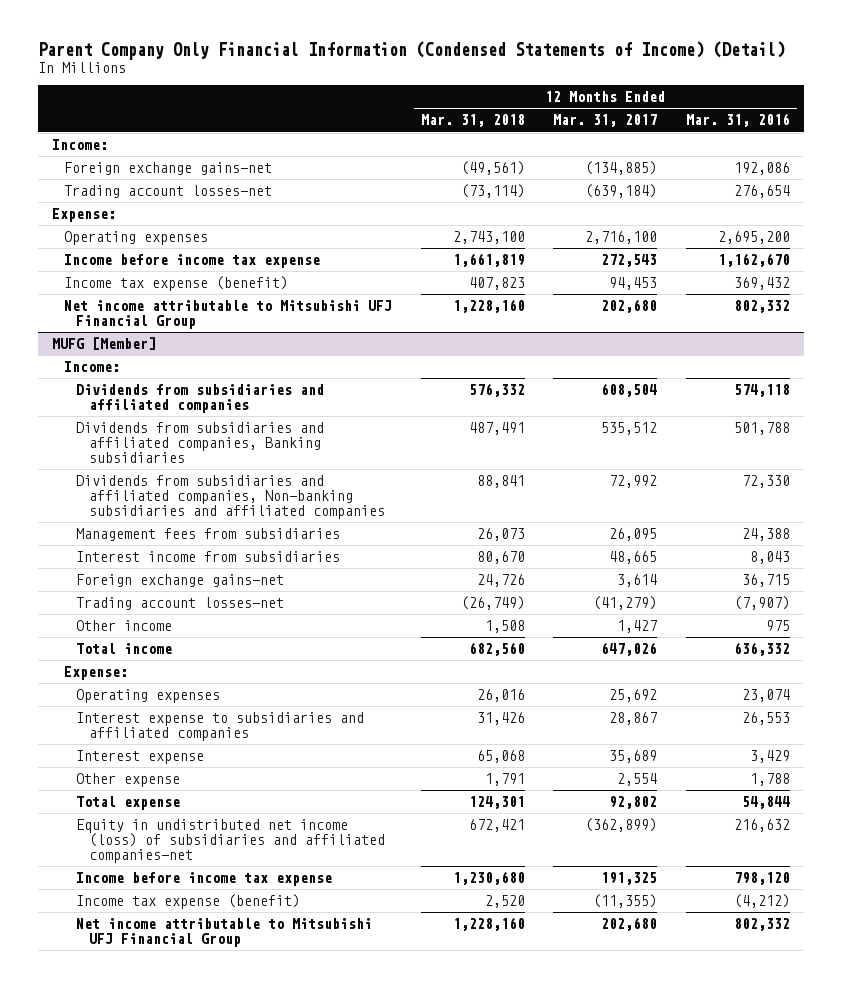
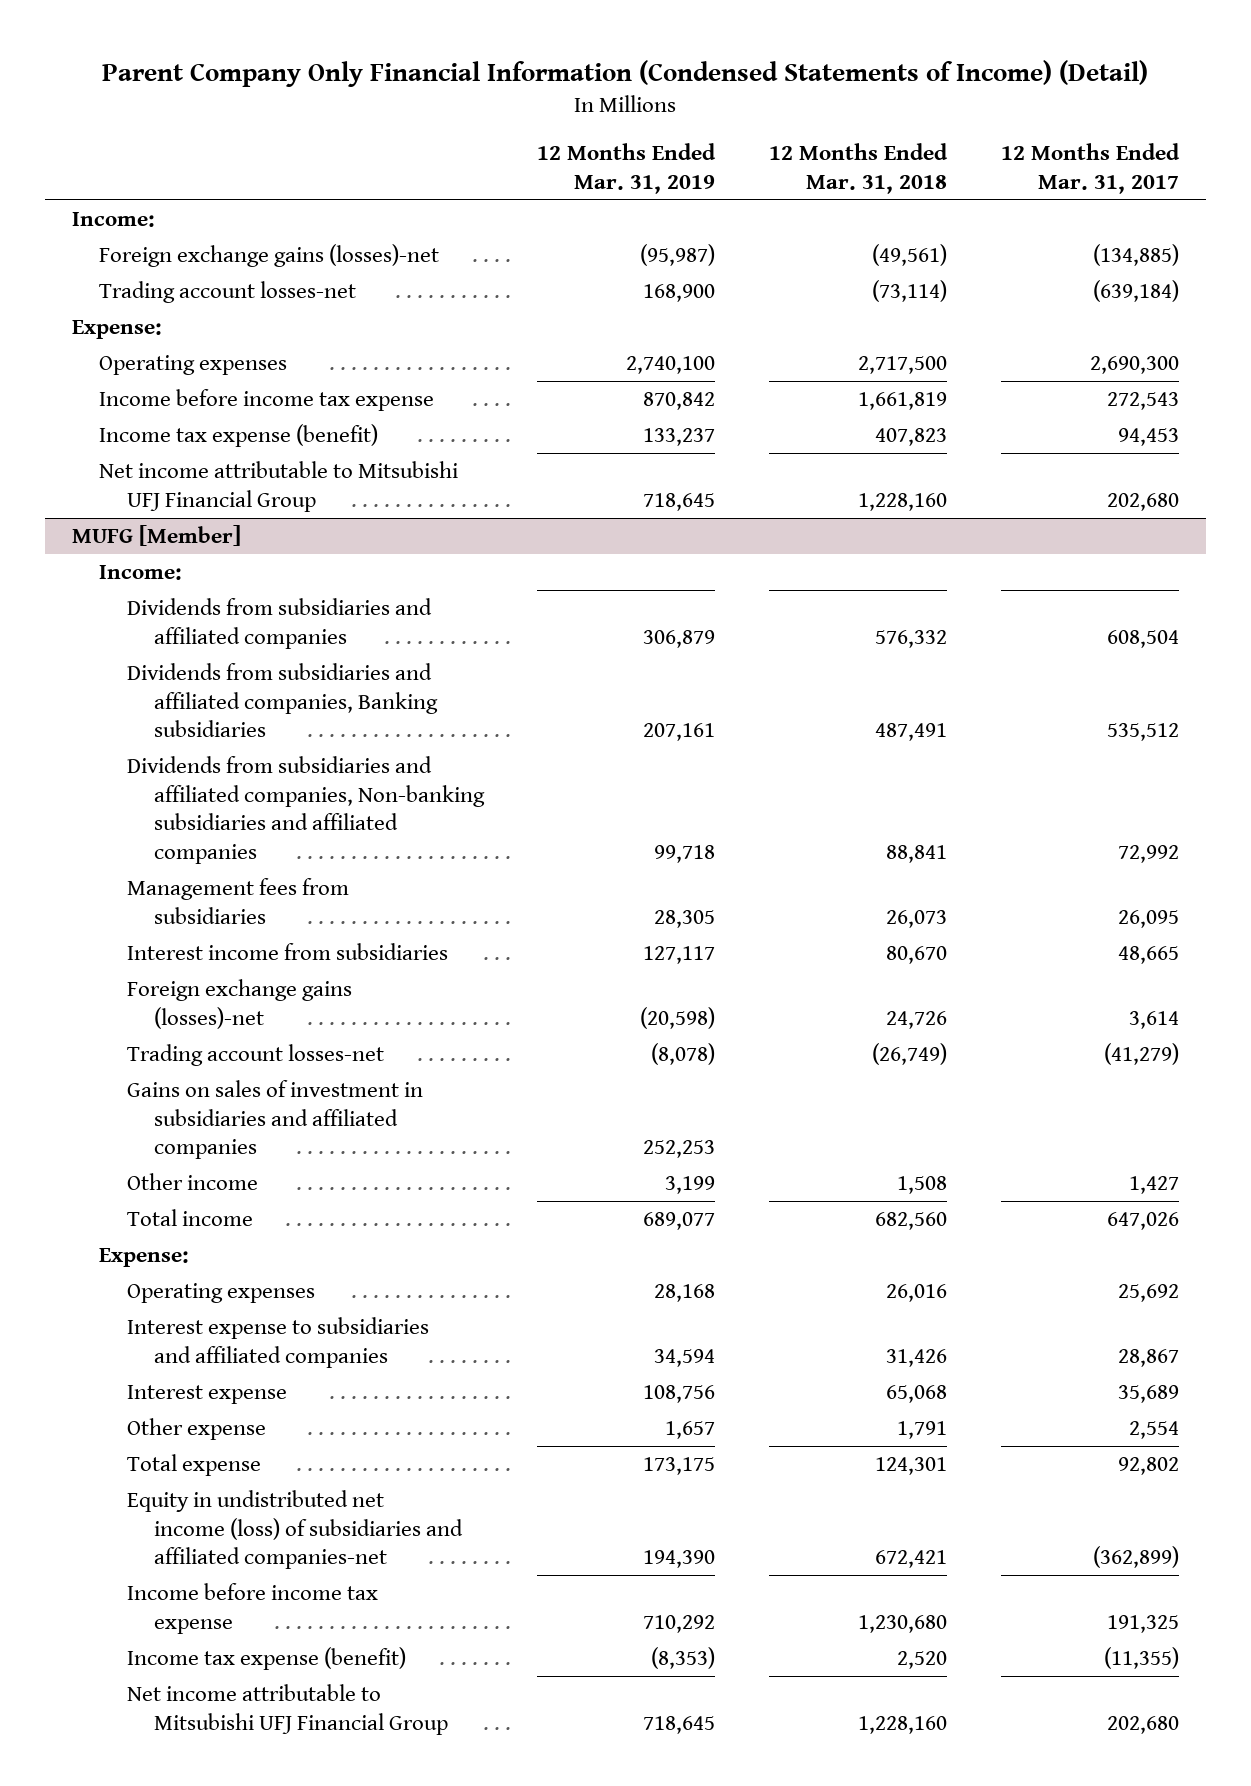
[685,113,790,128] Mar. 31, 2016 -> none
none -> [537,143,717,194] 12 Months Ended Mar. 31, 2019
[64,162,273,176] Foreign exchange gains-net -> [99,244,440,268] Foreign exchange gains (losses)-net
[452,231,525,245] 2,743,100 -> [858,356,948,375] 2,717,500
[585,231,658,245] 2,716,100 -> [1089,356,1179,375] 2,690,300
[76,574,285,588] Foreign exchange gains-net -> [126,979,352,1029] Foreign exchange gains (losses)-net
none -> [126,1080,423,1160] Gains on sales of investment in subsidiaries and affiliated companies

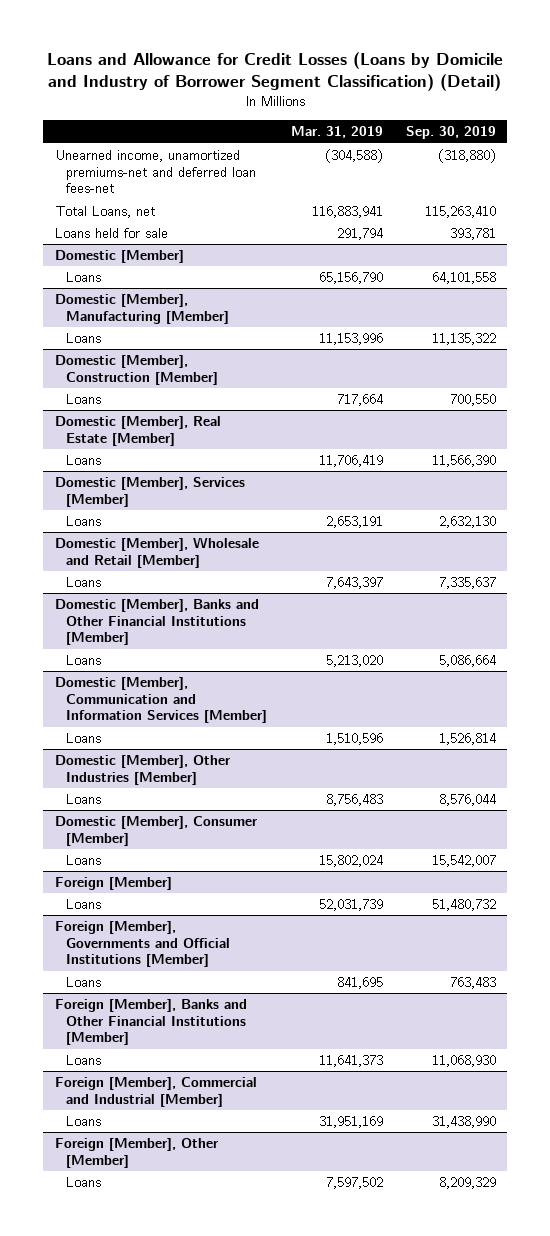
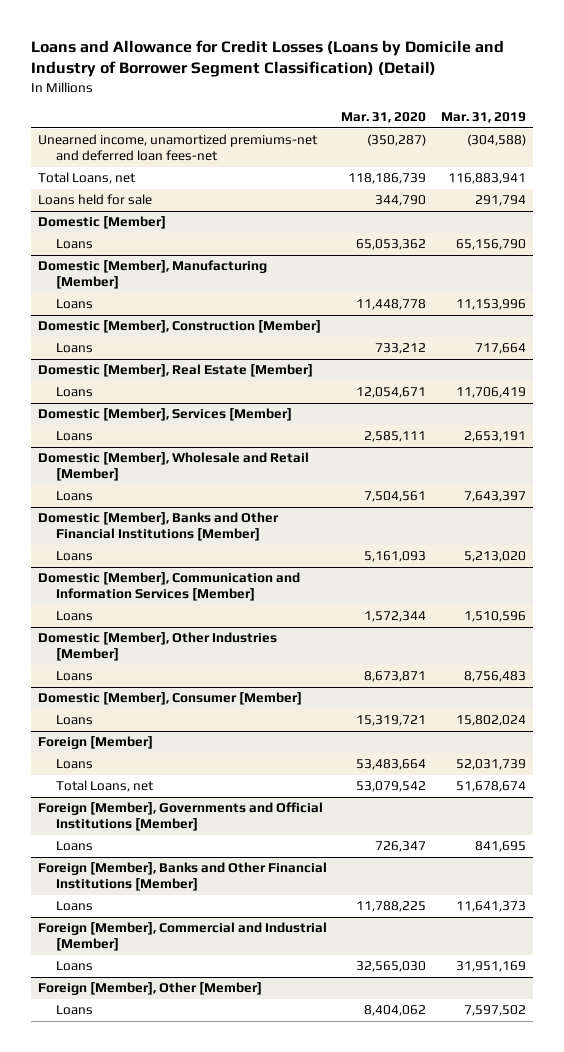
[405,126,496,140] Sep. 30, 2019 -> none
none -> [341,111,427,123] Mar. 31, 2020
none -> [56,780,155,793] Total Loans, net

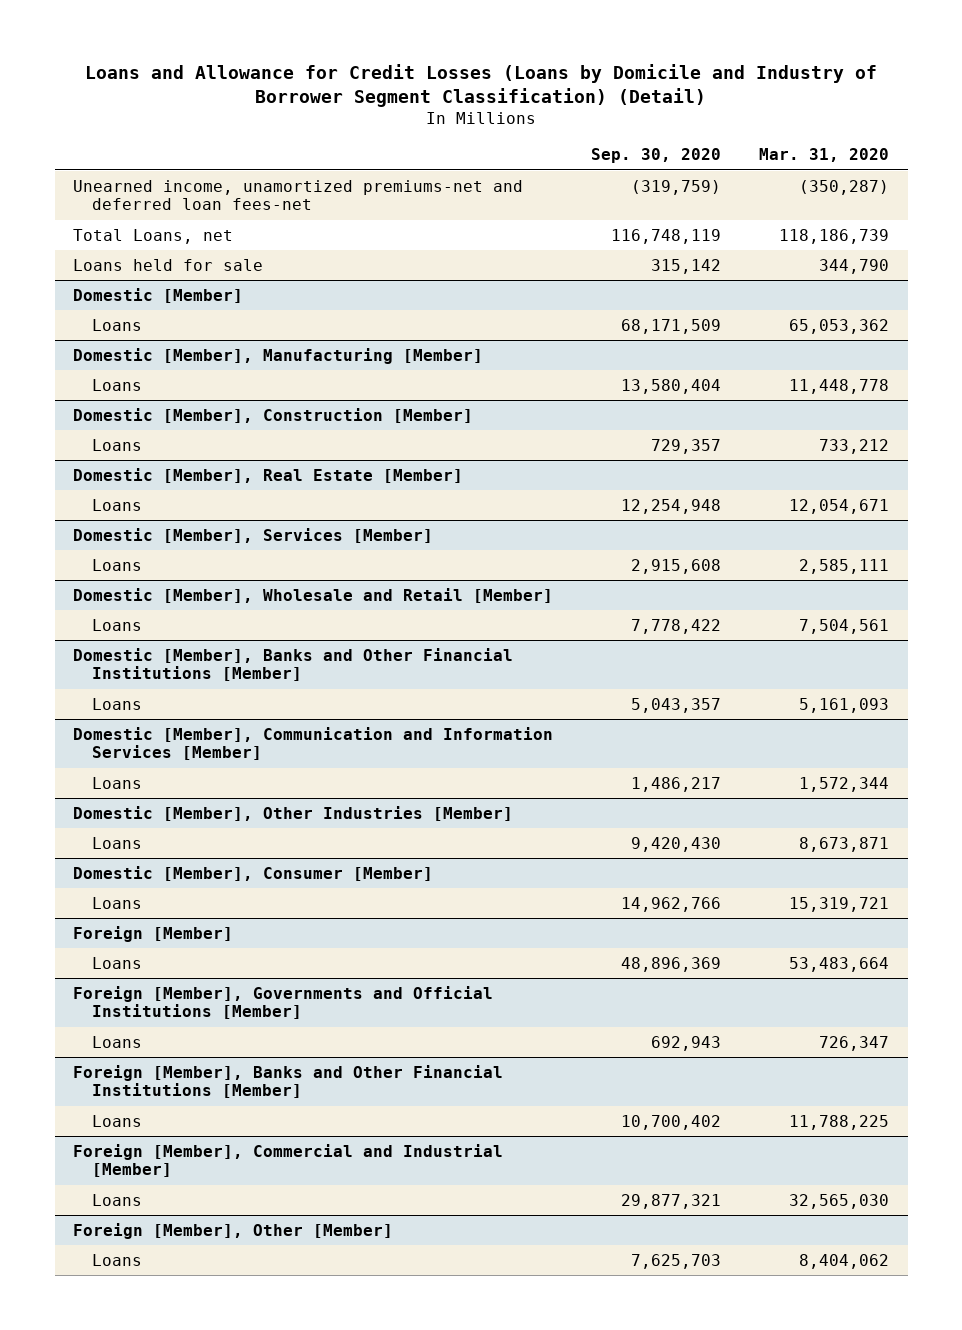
[440,111,526,123] Mar. 31, 2019 -> none
none -> [591,148,722,164] Sep. 30, 2020
[56,780,155,793] Total Loans, net -> none

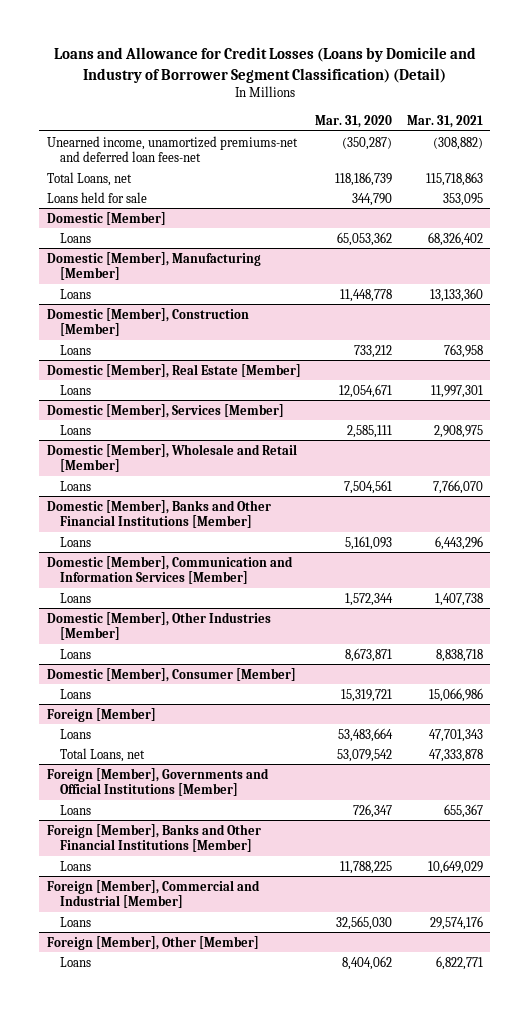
[591,148,722,164] Sep. 30, 2020 -> none
none -> [406,115,483,129] Mar. 31, 2021
none -> [60,747,146,762] Total Loans, net

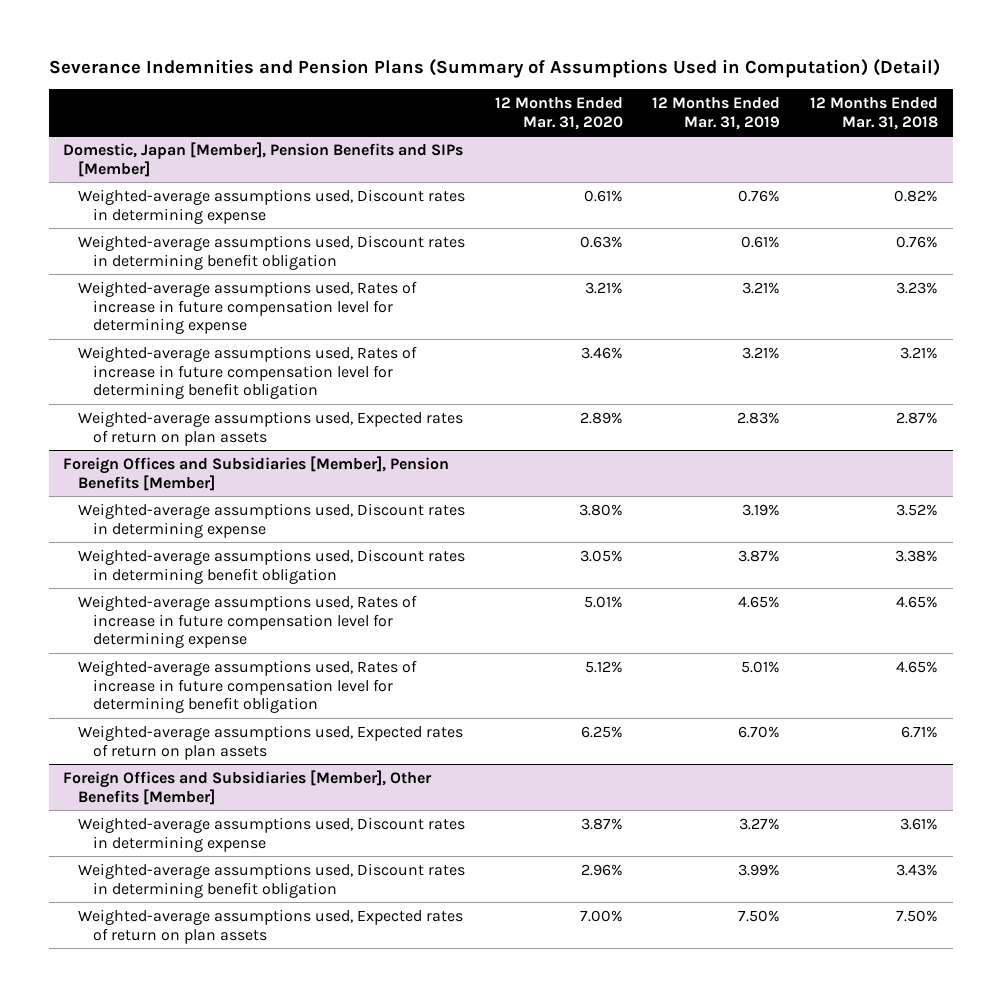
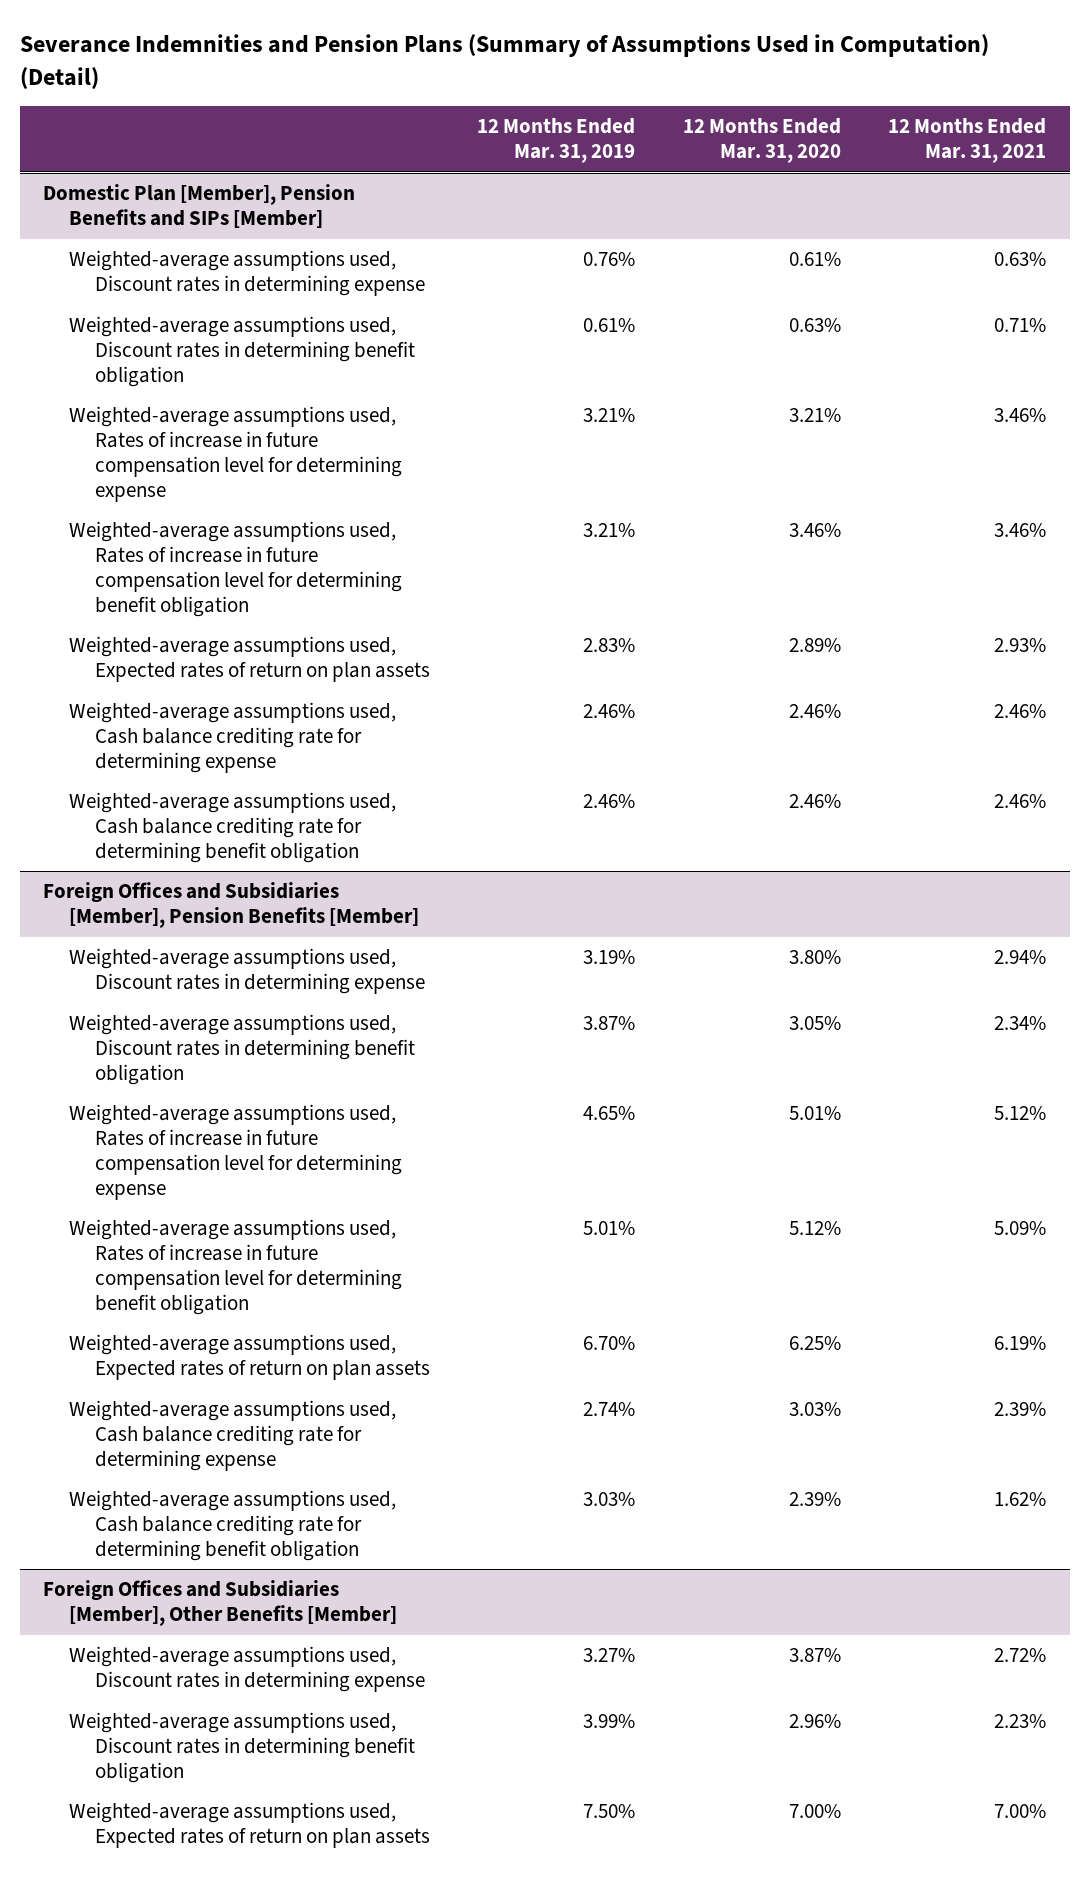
[809,96,938,130] 12 Months Ended Mar. 31, 2018 -> none
none -> [888,118,1047,164] 12 Months Ended Mar. 31, 2021
[63,141,464,177] Domestic, Japan [Member], Pension Benefits and SIPs [Member] -> [43,184,356,229] Domestic Plan [Member], Pension Benefits and SIPs [Member]
none -> [68,702,396,773] Weighted-average assumptions used, Cash balance crediting rate for determining expense
none -> [68,792,396,863] Weighted-average assumptions used, Cash balance crediting rate for determining benefit obligation
none -> [68,1400,396,1471] Weighted-average assumptions used, Cash balance crediting rate for determining expense
none -> [68,1490,396,1561] Weighted-average assumptions used, Cash balance crediting rate for determining benefit obligation

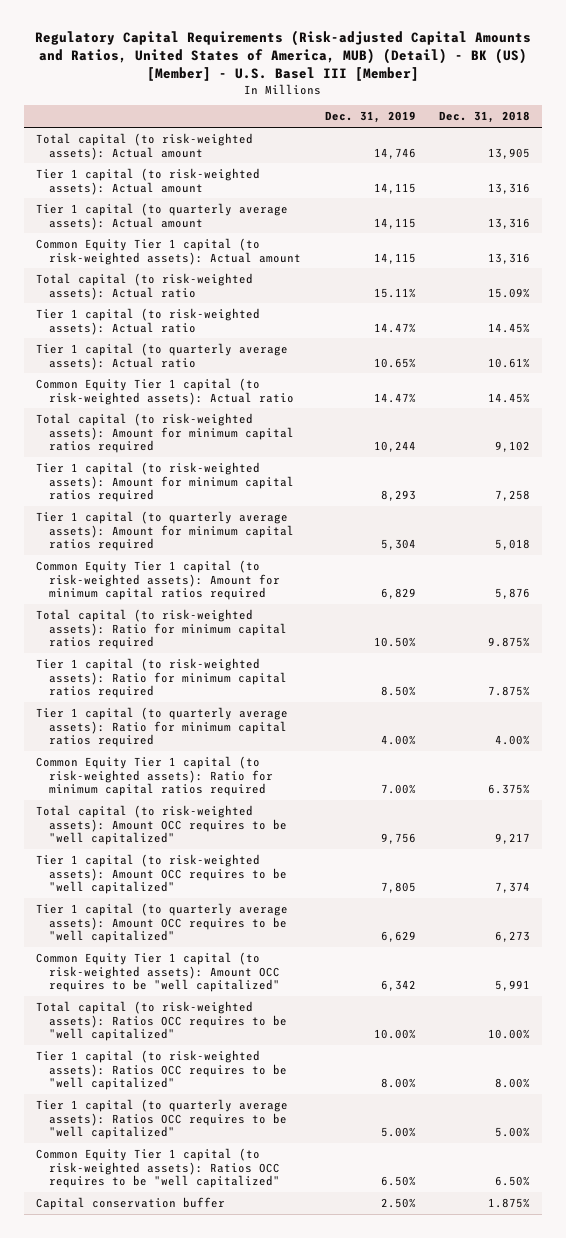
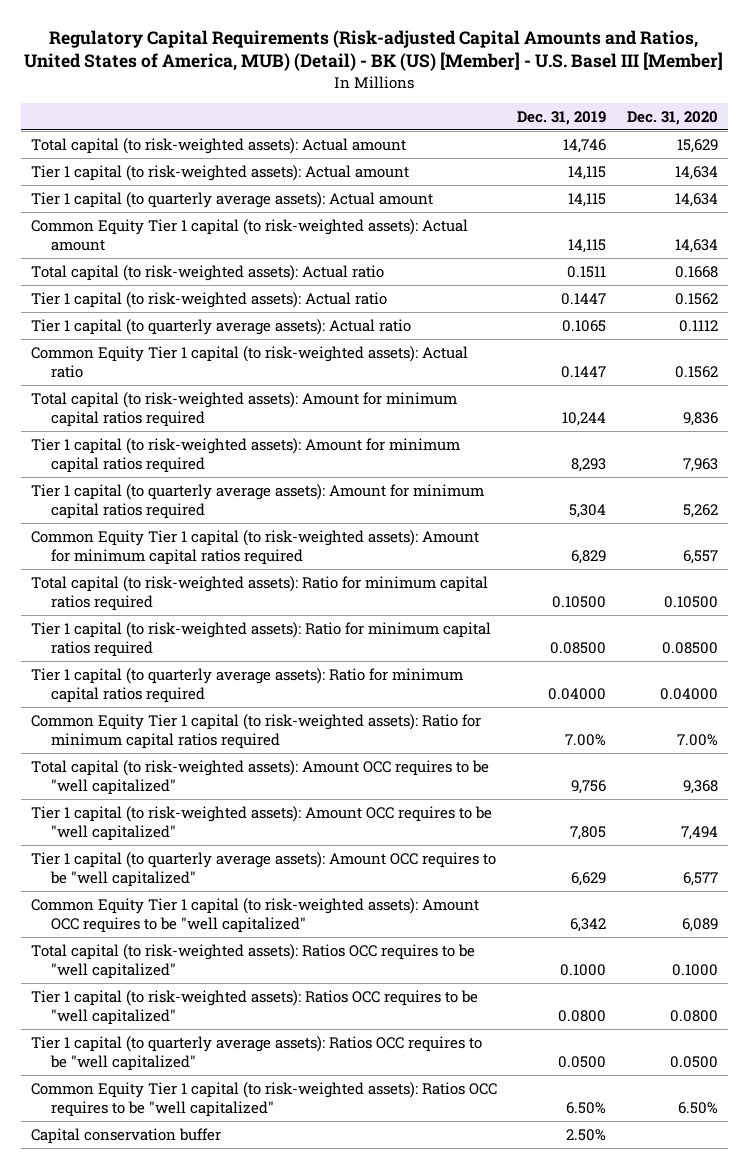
[439,111,531,124] Dec. 31, 2018 -> none
none -> [627,110,719,125] Dec. 31, 2020
[373,287,416,298] 15.11% -> [567,265,607,278] 0.1511
[373,322,416,333] 14.47% -> [561,292,607,305] 0.1447
[373,357,416,368] 10.65% -> [562,319,607,332] 0.1065
[373,392,416,403] 14.47% -> [561,366,607,379] 0.1447
[373,637,416,648] 10.50% -> [552,596,607,609] 0.10500
[380,686,416,697] 8.50% -> [550,642,607,655] 0.08500
[380,735,416,746] 4.00% -> [548,688,607,701] 0.04000
[373,1029,416,1040] 10.00% -> [560,964,607,977] 0.1000
[380,1078,416,1089] 8.00% -> [558,1010,607,1023] 0.0800
[380,1127,416,1138] 5.00% -> [558,1056,607,1069] 0.0500

